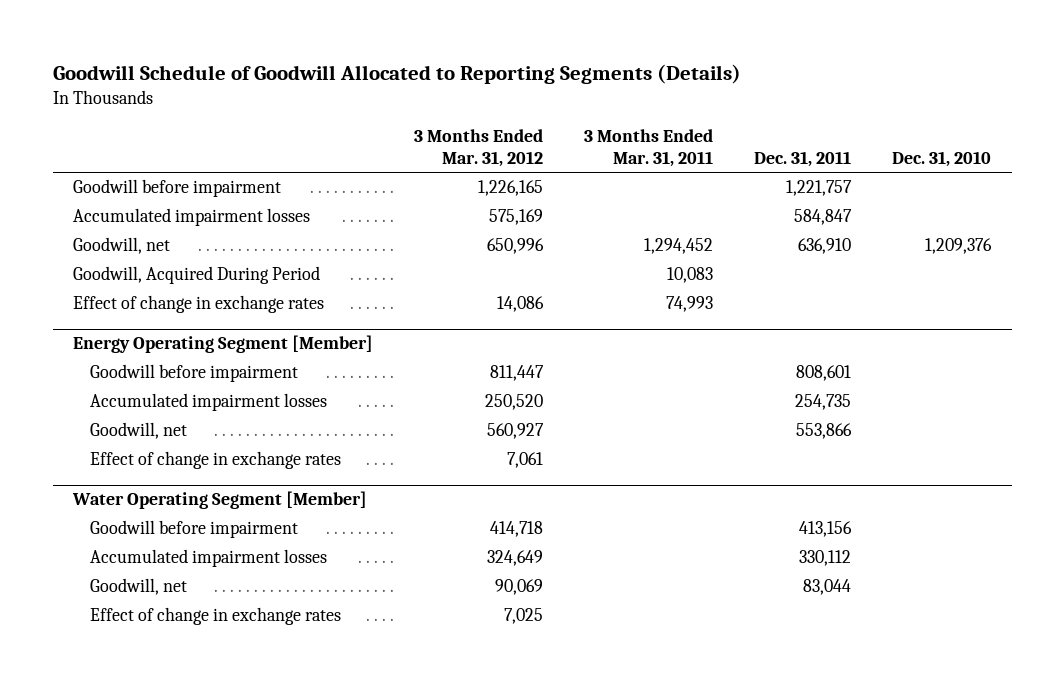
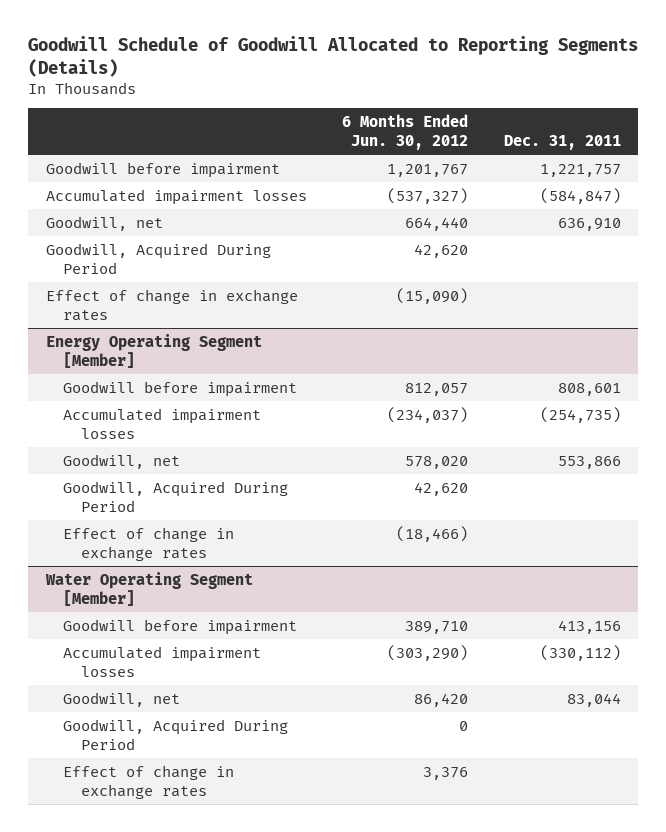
[414,128,544,168] 3 Months Ended Mar. 31, 2012 -> none
[584,128,714,168] 3 Months Ended Mar. 31, 2011 -> none
[892,151,992,168] Dec. 31, 2010 -> none
none -> [342,114,469,150] 6 Months Ended Jun. 30, 2012
[794,209,853,226] 584,847 -> [539,187,621,204] (584,847)
[795,394,852,411] 254,735 -> [539,406,621,423] (254,735)
none -> [63,480,289,512] Goodwill, Acquired During Period
[799,550,852,567] 330,112 -> [539,644,621,661] (330,112)
none -> [63,718,289,750] Goodwill, Acquired During Period

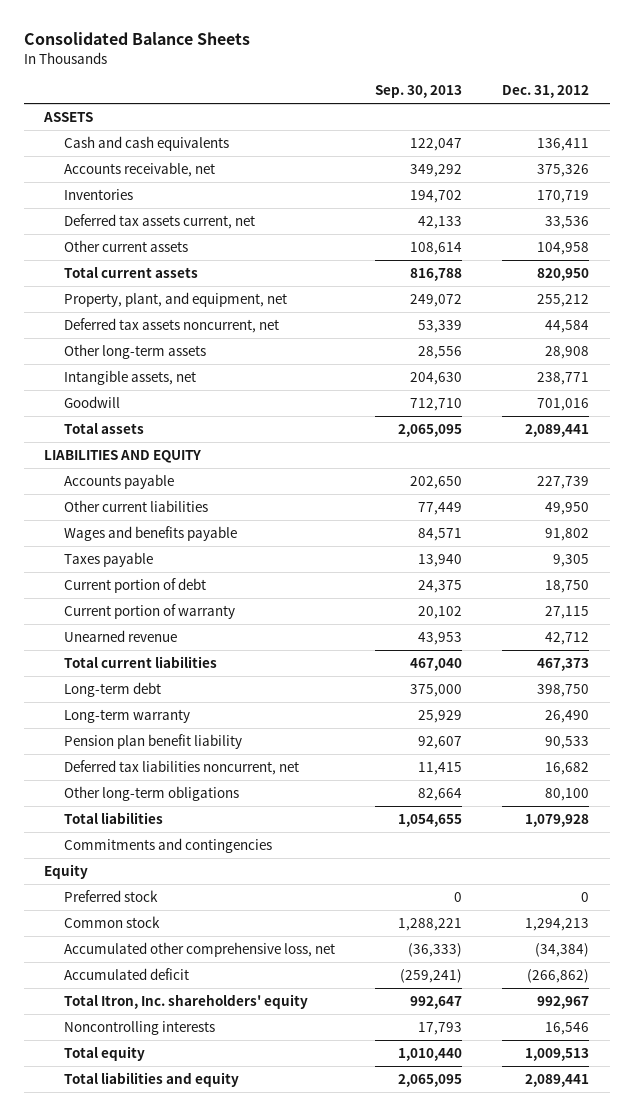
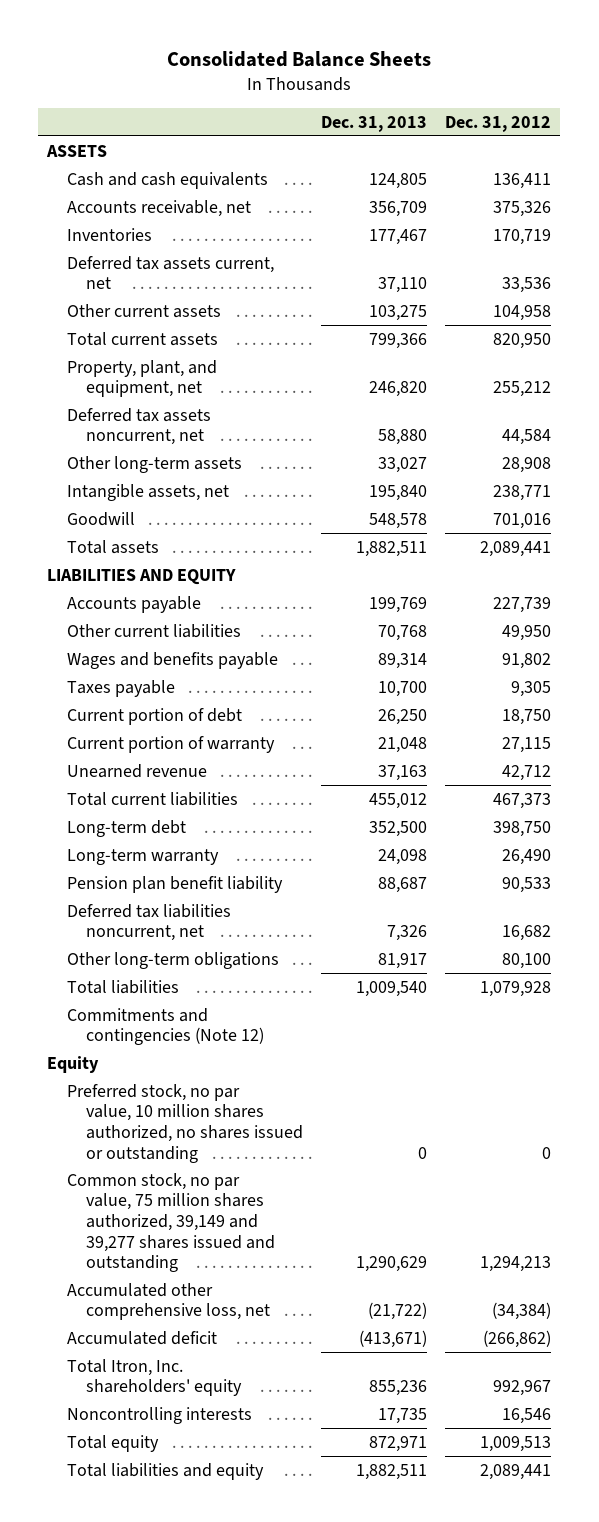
[375,85,463,99] Sep. 30, 2013 -> none
none -> [320,115,427,132] Dec. 31, 2013
[63,838,272,854] Commitments and contingencies -> [66,1007,264,1046] Commitments and contingencies (Note 12)
[63,890,158,903] Preferred stock -> [66,1083,303,1163] Preferred stock, no par value, 10 million shares authorized, no shares issued or outstanding
[63,916,160,929] Common stock -> [66,1172,275,1273] Common stock, no par value, 75 million shares authorized, 39,149 and 39,277 shares issued and outstanding

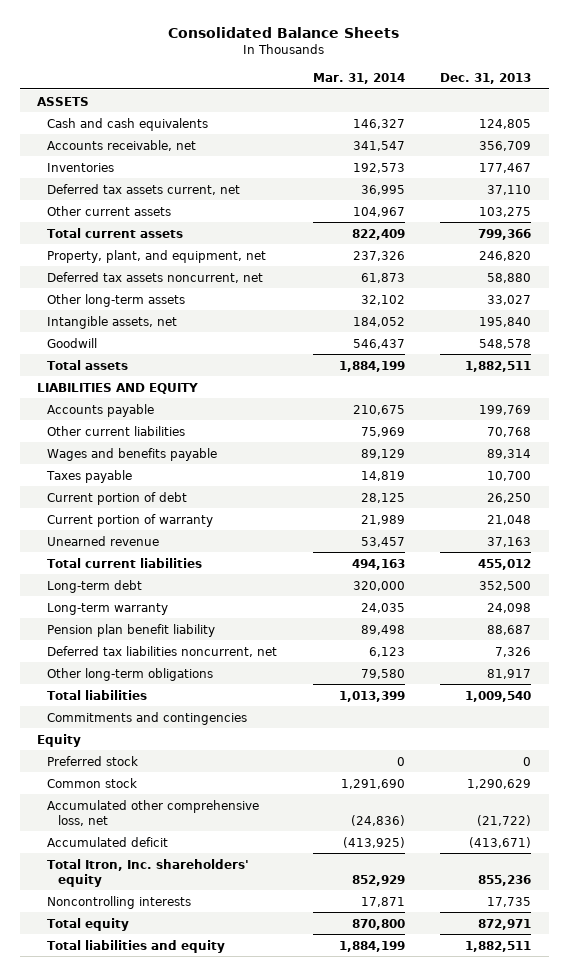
[445,115,552,132] Dec. 31, 2012 -> none
none -> [312,72,405,84] Mar. 31, 2014
[66,1007,264,1046] Commitments and contingencies (Note 12) -> [47,711,248,725] Commitments and contingencies
[66,1083,303,1163] Preferred stock, no par value, 10 million shares authorized, no shares issued or outstanding -> [47,755,139,766] Preferred stock
[66,1172,275,1273] Common stock, no par value, 75 million shares authorized, 39,149 and 39,277 shares issued and outstanding -> [47,777,138,788] Common stock

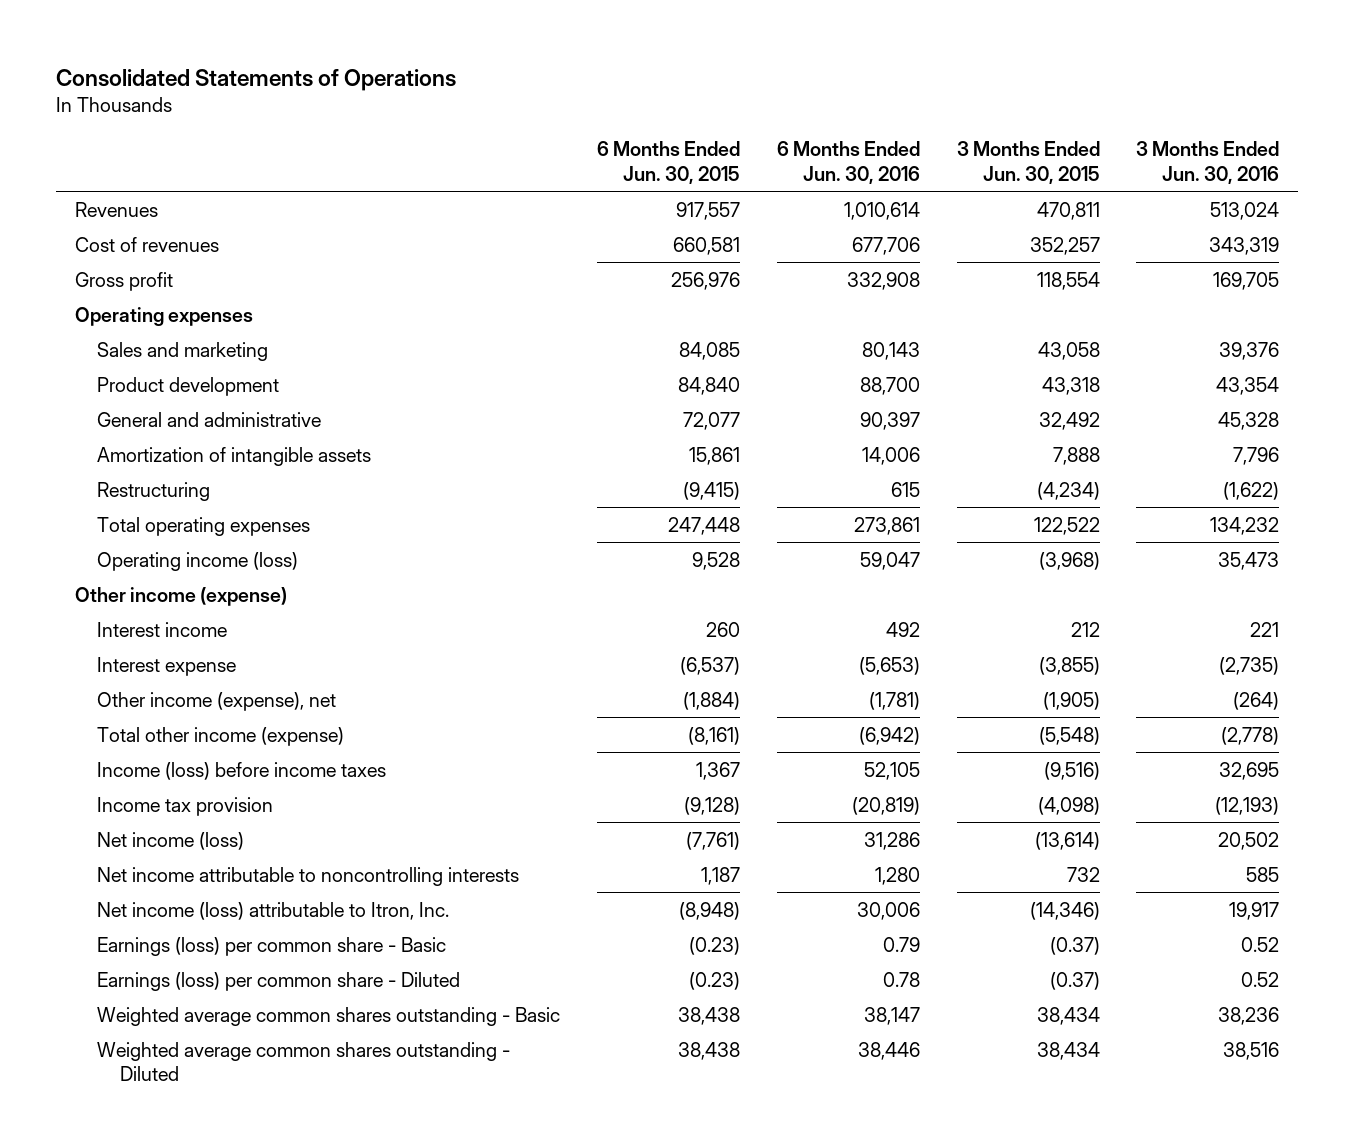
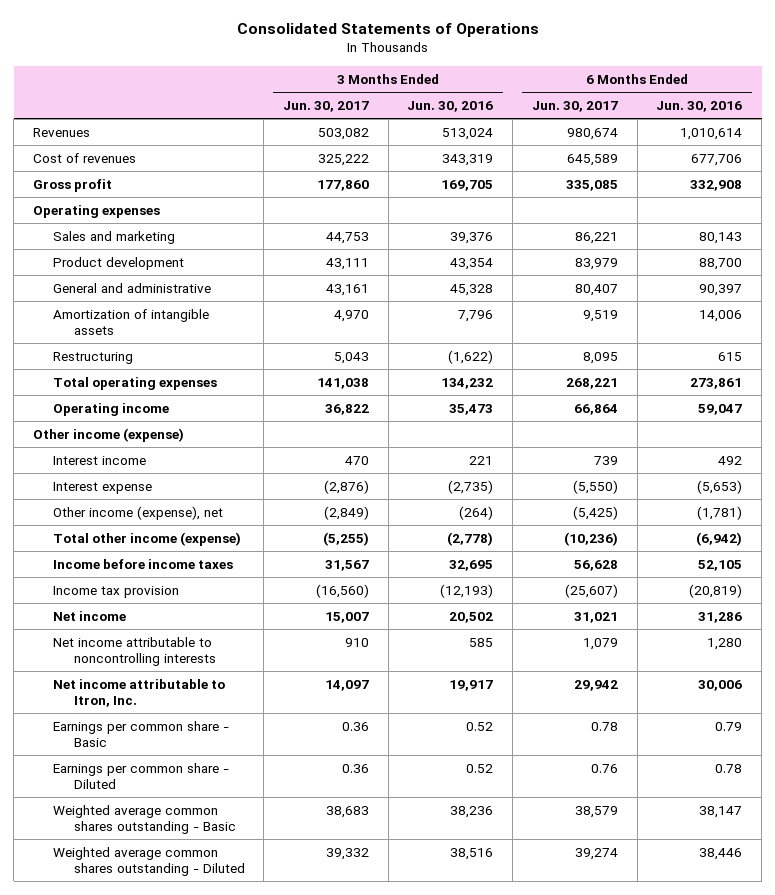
[597,141,741,184] 6 Months Ended Jun. 30, 2015 -> none
[956,141,1100,184] 3 Months Ended Jun. 30, 2015 -> none
none -> [283,100,370,112] Jun. 30, 2017
none -> [531,100,618,112] Jun. 30, 2017
[97,551,299,571] Operating income (loss) -> [53,402,170,416] Operating income
[97,761,387,780] Income (loss) before income taxes -> [53,558,234,569] Income before income taxes
[97,831,245,850] Net income (loss) -> [53,610,127,621] Net income
[97,901,450,920] Net income (loss) attributable to Itron, Inc. -> [53,678,226,707] Net income attributable to Itron, Inc.
[97,936,447,956] Earnings (loss) per common share - Basic -> [53,720,230,747] Earnings per common share - Basic
[97,971,461,991] Earnings (loss) per common share - Diluted -> [53,762,230,789] Earnings per common share - Diluted

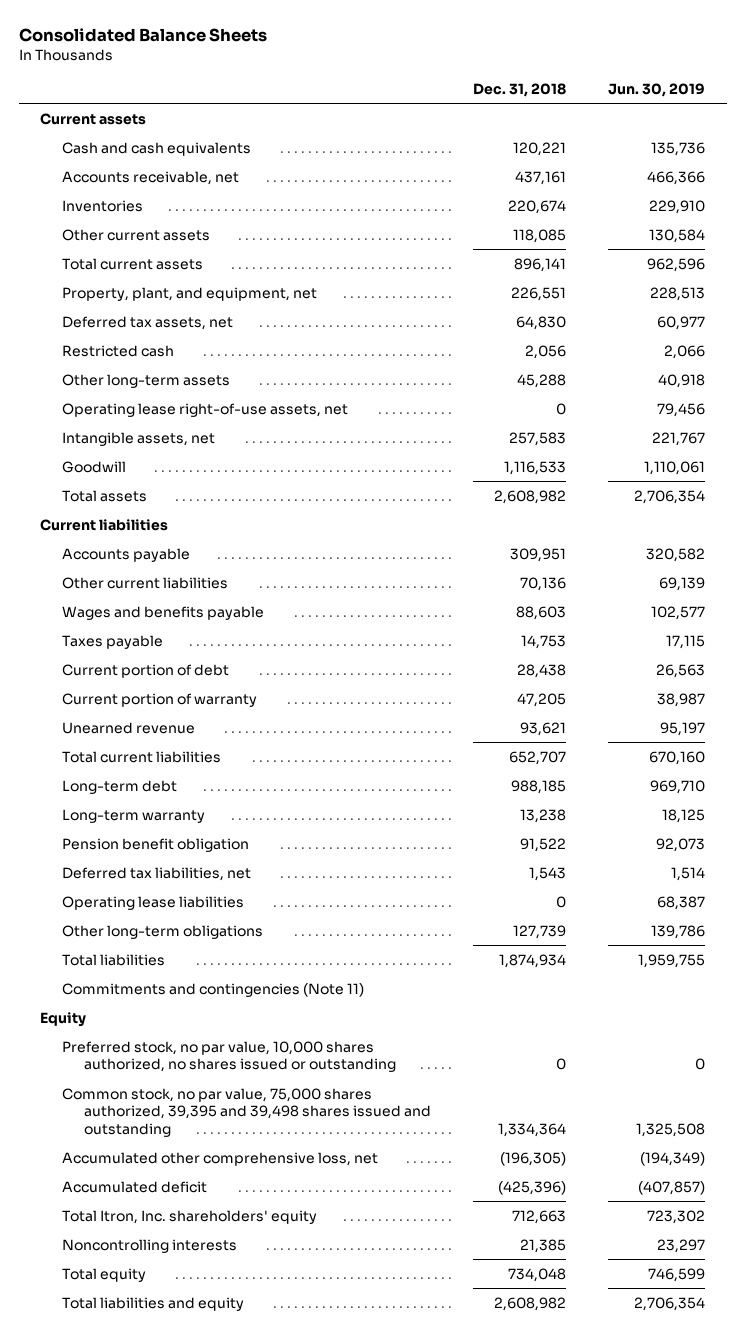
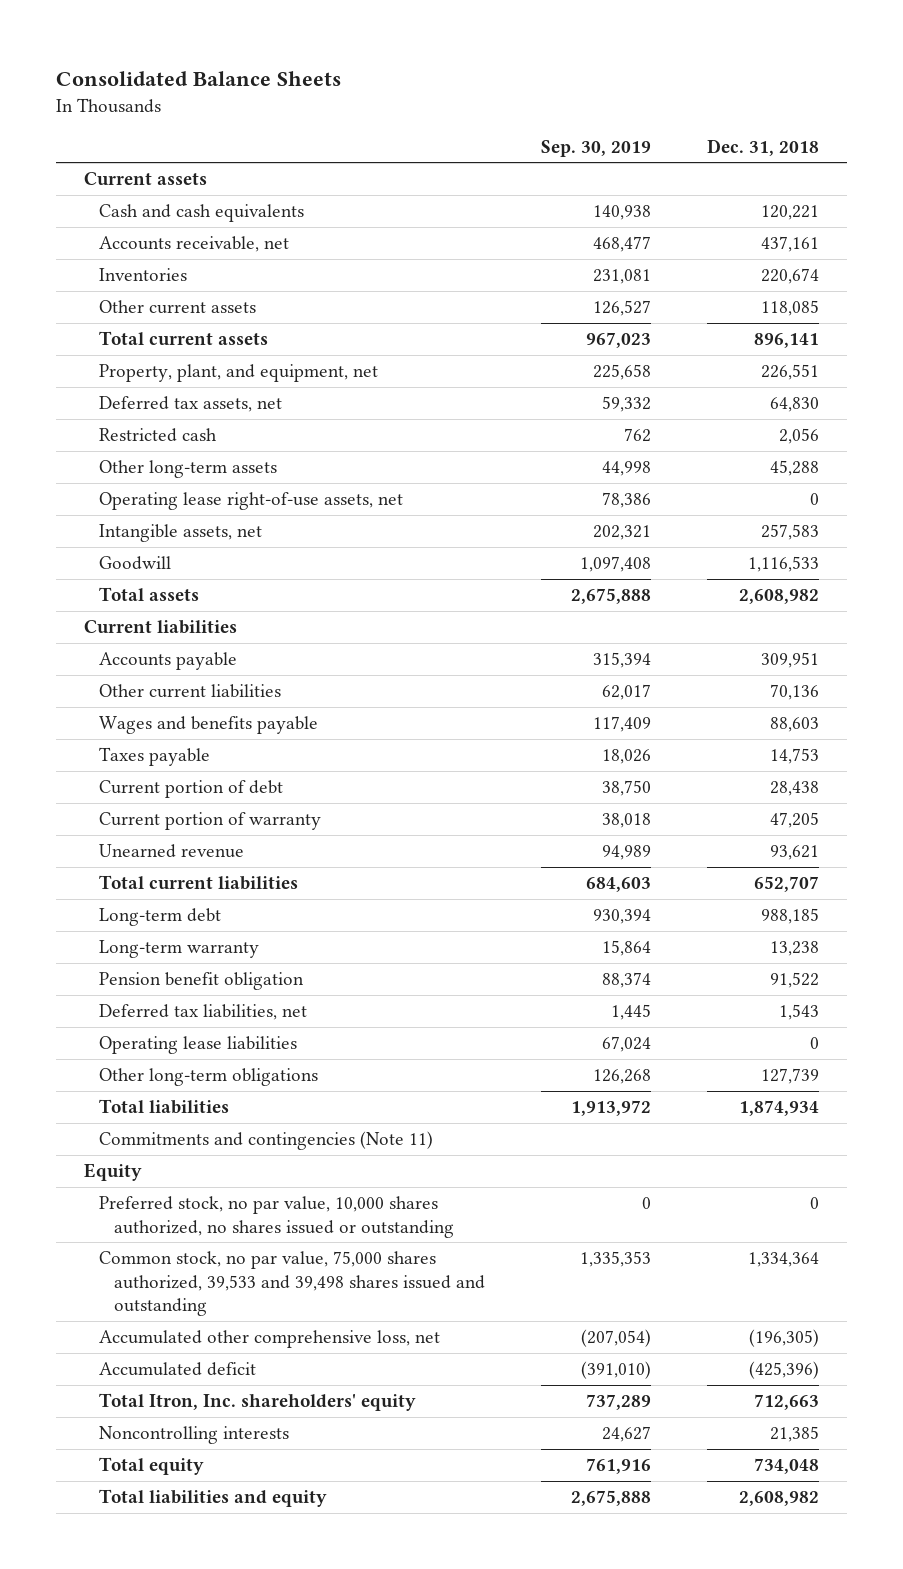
[608,82,706,97] Jun. 30, 2019 -> none
none -> [541,139,652,157] Sep. 30, 2019
[61,1087,431,1137] Common stock, no par value, 75,000 shares authorized, 39,395 and 39,498 shares issued and outstanding -> [99,1251,486,1317] Common stock, no par value, 75,000 shares authorized, 39,533 and 39,498 shares issued and outstanding

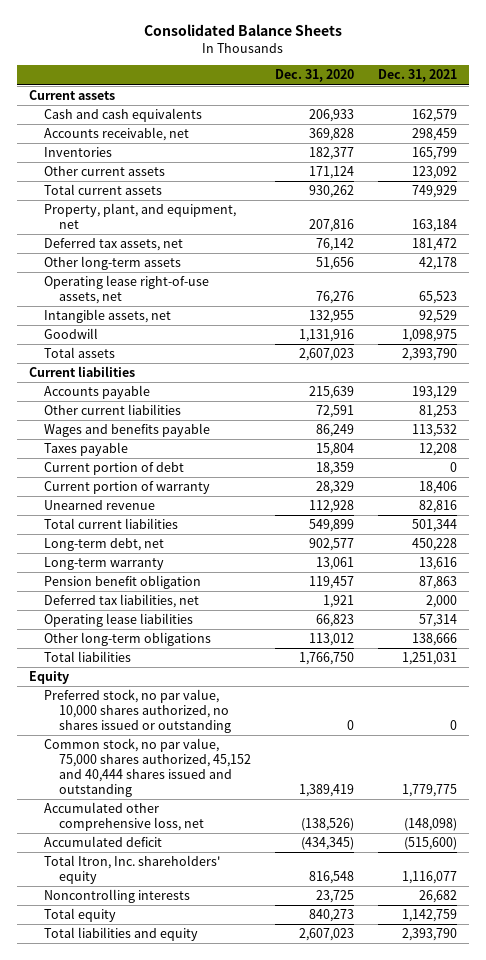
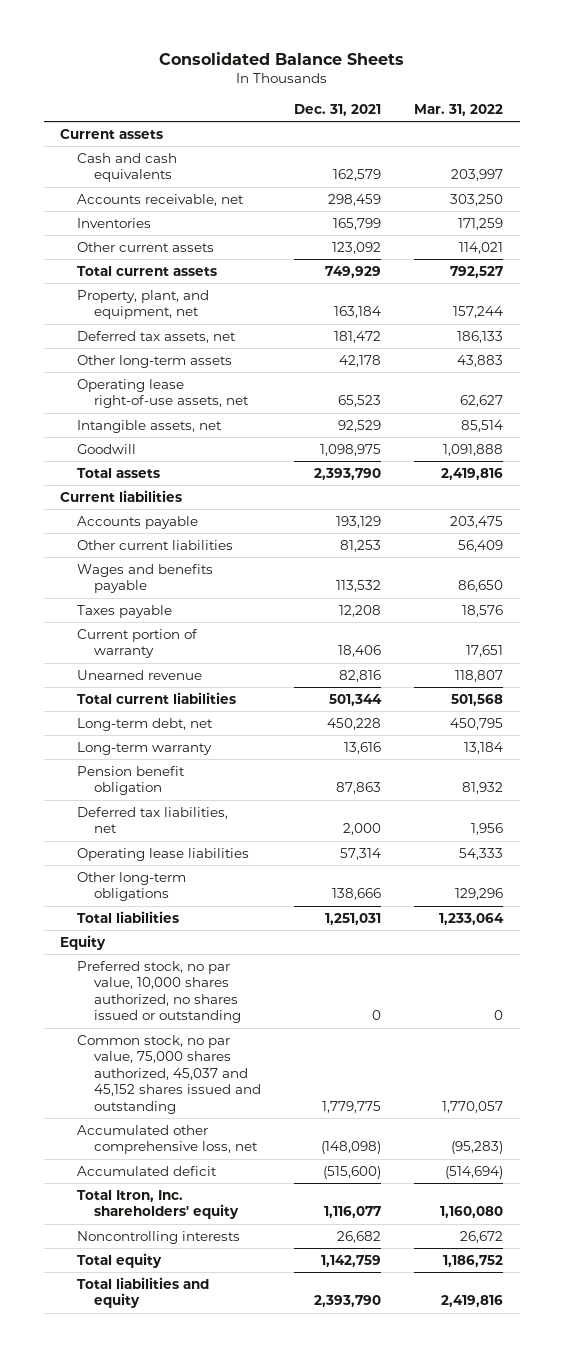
[274,69,354,83] Dec. 31, 2020 -> none
none -> [414,104,504,117] Mar. 31, 2022
[43,462,184,476] Current portion of debt -> none
[43,738,251,798] Common stock, no par value, 75,000 shares authorized, 45,152 and 40,444 shares issued and outstanding -> [77,1034,262,1114] Common stock, no par value, 75,000 shares authorized, 45,037 and 45,152 shares issued and outstanding

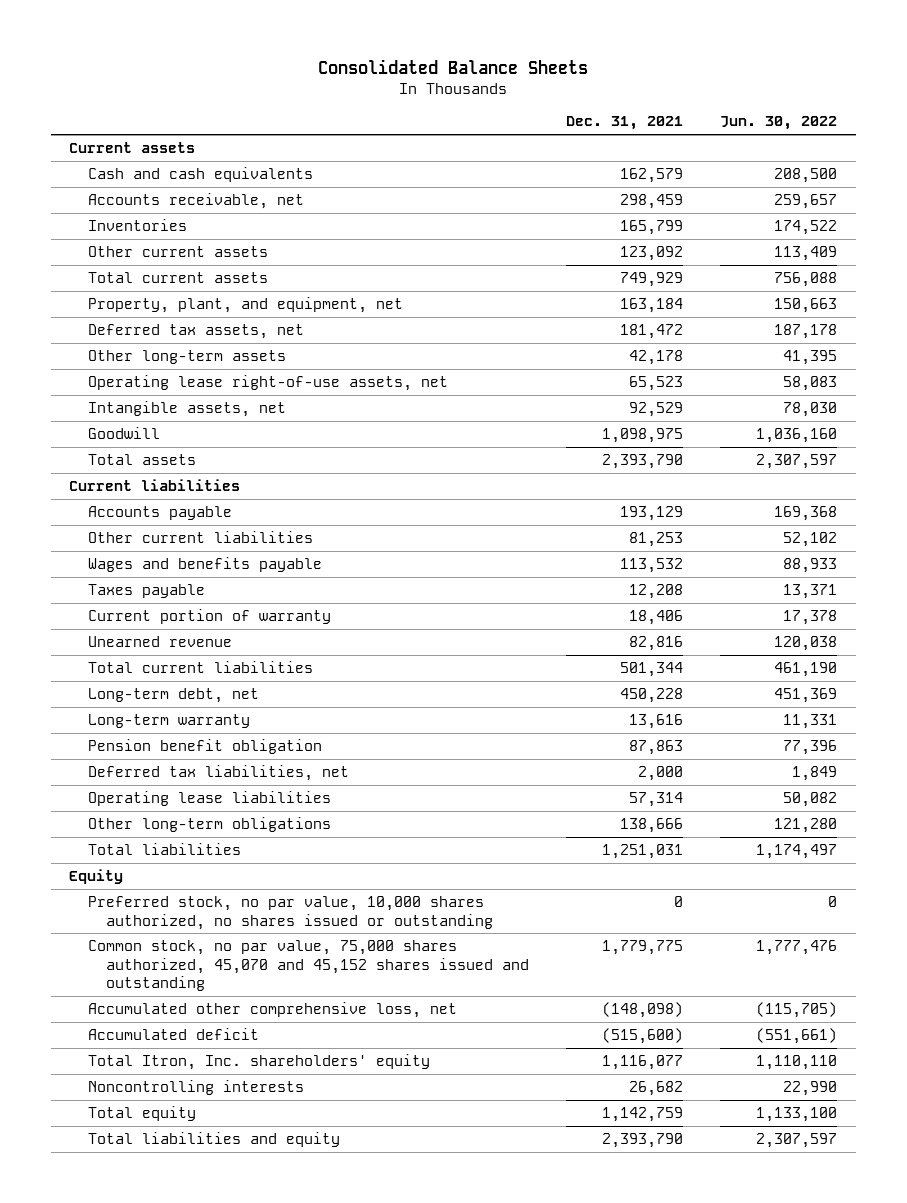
[414,104,504,117] Mar. 31, 2022 -> none
none -> [720,116,838,131] Jun. 30, 2022
[77,1034,262,1114] Common stock, no par value, 75,000 shares authorized, 45,037 and 45,152 shares issued and outstanding -> [87,939,530,992] Common stock, no par value, 75,000 shares authorized, 45,070 and 45,152 shares issued and outstanding

